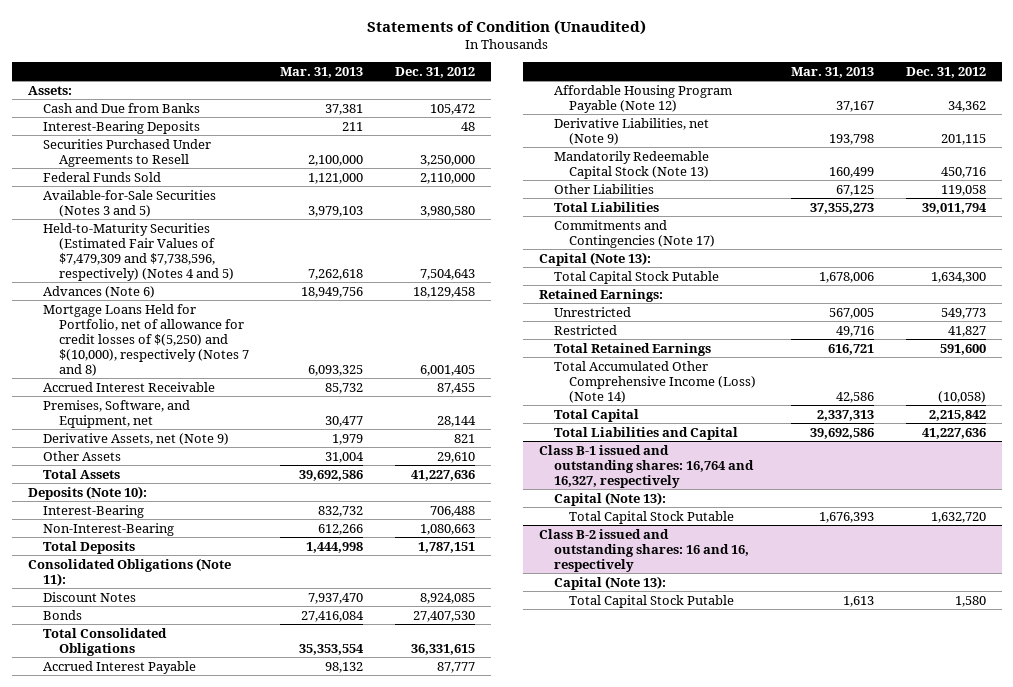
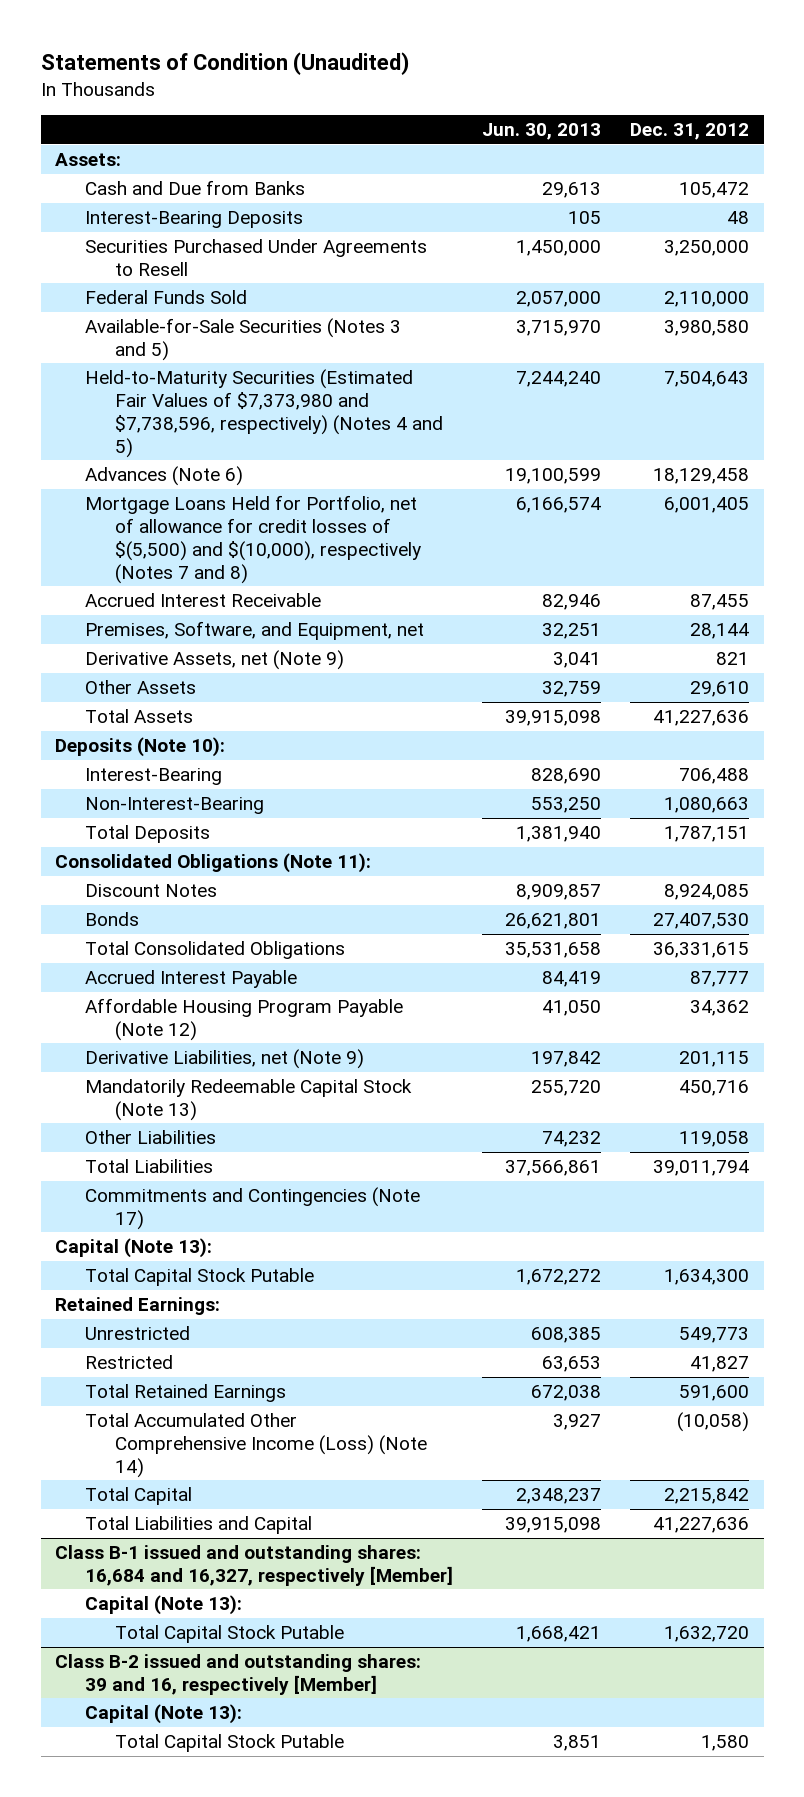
[280,66,364,78] Mar. 31, 2013 -> none
none -> [482,123,602,141] Jun. 30, 2013
[43,222,234,281] Held-to-Maturity Securities (Estimated Fair Values of $7,479,309 and $7,738,596, respectively) (Notes 4 and 5) -> [84,369,443,458] Held-to-Maturity Securities (Estimated Fair Values of $7,373,980 and $7,738,596, respectively) (Notes 4 and 5)
[43,303,249,376] Mortgage Loans Held for Portfolio, net of allowance for credit losses of $(5,250) and $(10,000), respectively (Notes 7 and 8) -> [84,495,421,584] Mortgage Loans Held for Portfolio, net of allowance for credit losses of $(5,500) and $(10,000), respectively (Notes 7 and 8)
[538,444,755,488] Class B-1 issued and outstanding shares: 16,764 and 16,327, respectively -> [55,1545,453,1586] Class B-1 issued and outstanding shares: 16,684 and 16,327, respectively [Member]
[538,528,750,572] Class B-2 issued and outstanding shares: 16 and 16, respectively -> [55,1654,422,1695] Class B-2 issued and outstanding shares: 39 and 16, respectively [Member]

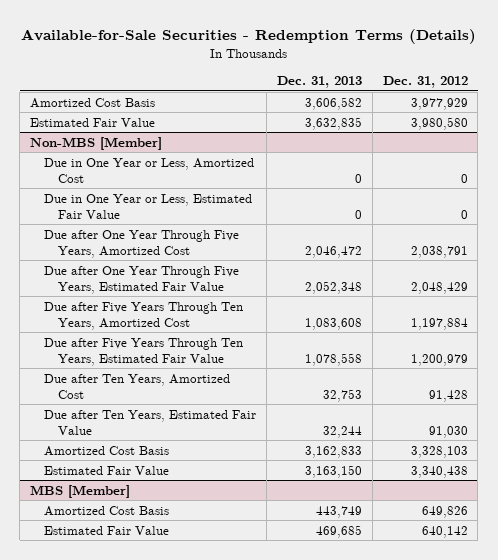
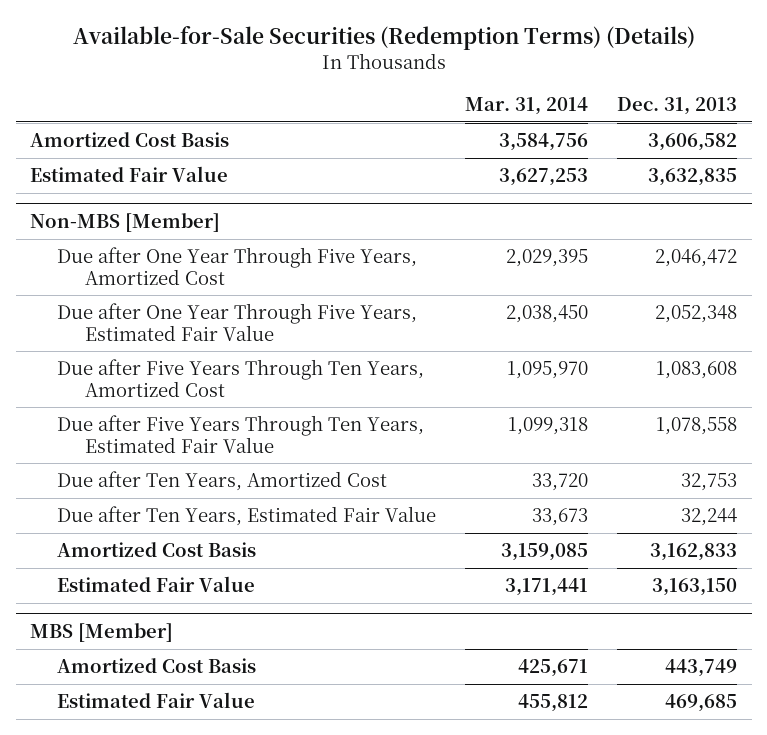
[20,29,476,45] Available-for-Sale Securities - Redemption Terms (Details) -> [72,26,695,51] Available-for-Sale Securities (Redemption Terms) (Details)
[382,76,468,89] Dec. 31, 2012 -> none
none -> [465,96,589,115] Mar. 31, 2014
[44,157,255,183] Due in One Year or Less, Amortized Cost -> none
[44,193,253,219] Due in One Year or Less, Estimated Fair Value -> none

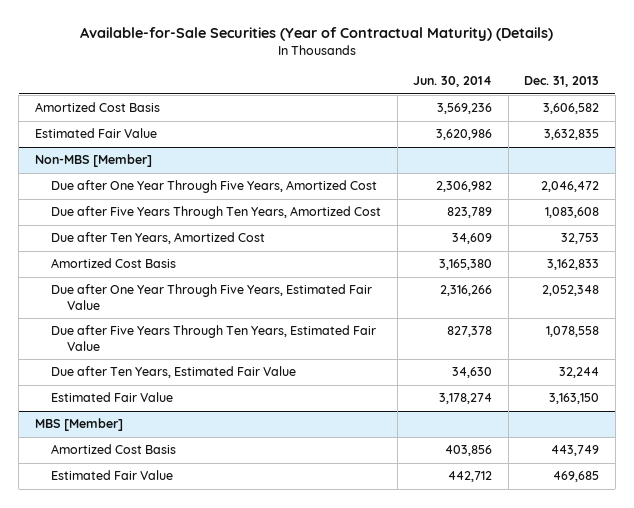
[72,26,695,51] Available-for-Sale Securities (Redemption Terms) (Details) -> [79,27,553,42] Available-for-Sale Securities (Year of Contractual Maturity) (Details)
[465,96,589,115] Mar. 31, 2014 -> none
none -> [413,76,493,88] Jun. 30, 2014
[57,303,418,341] Due after One Year Through Five Years, Estimated Fair Value -> [51,284,373,311] Due after One Year Through Five Years, Estimated Fair Value
[57,415,425,453] Due after Five Years Through Ten Years, Estimated Fair Value -> [51,325,377,352] Due after Five Years Through Ten Years, Estimated Fair Value
[57,506,437,527] Due after Ten Years, Estimated Fair Value -> [51,366,297,379] Due after Ten Years, Estimated Fair Value

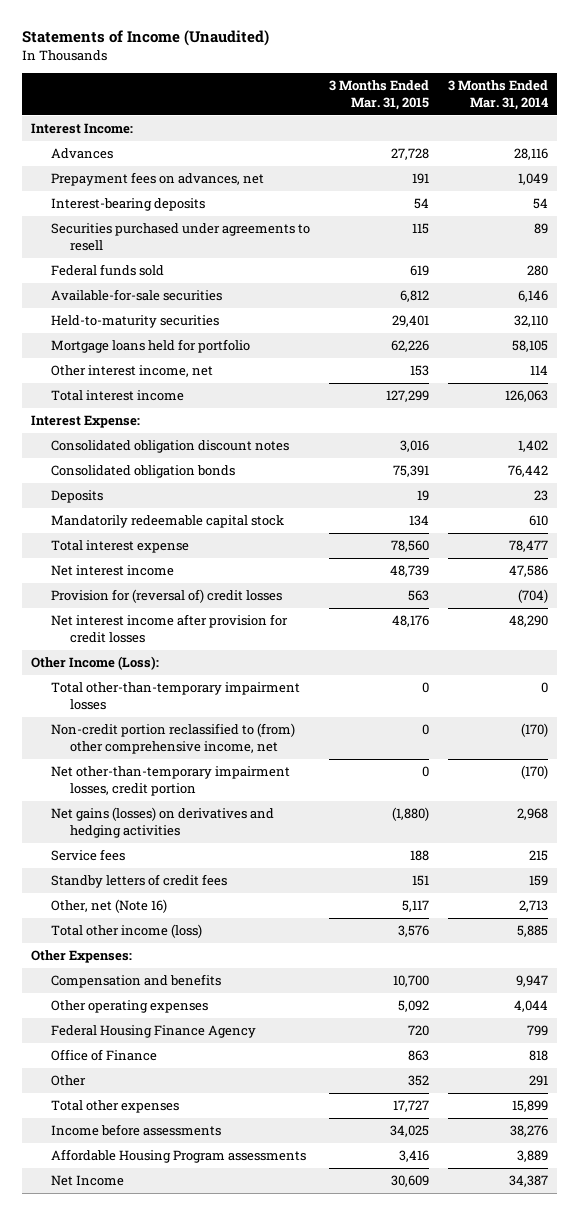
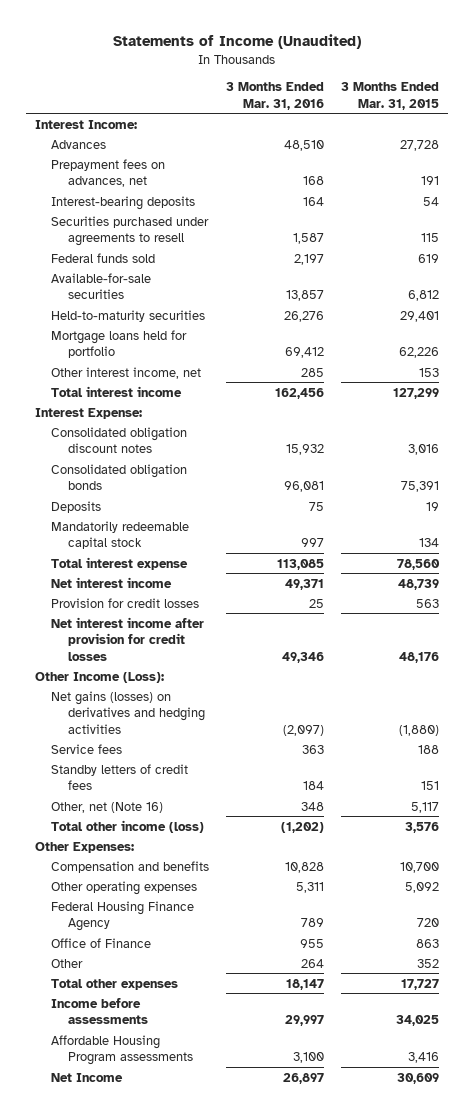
[447,80,548,110] 3 Months Ended Mar. 31, 2014 -> none
none -> [226,82,325,110] 3 Months Ended Mar. 31, 2016
[50,589,282,604] Provision for (reversal of) credit losses -> [51,597,200,608] Provision for credit losses
[50,682,300,710] Total other-than-temporary impairment losses -> none
[50,723,295,754] Non-credit portion reclassified to (from) other comprehensive income, net -> none
[50,766,290,796] Net other-than-temporary impairment losses, credit portion -> none

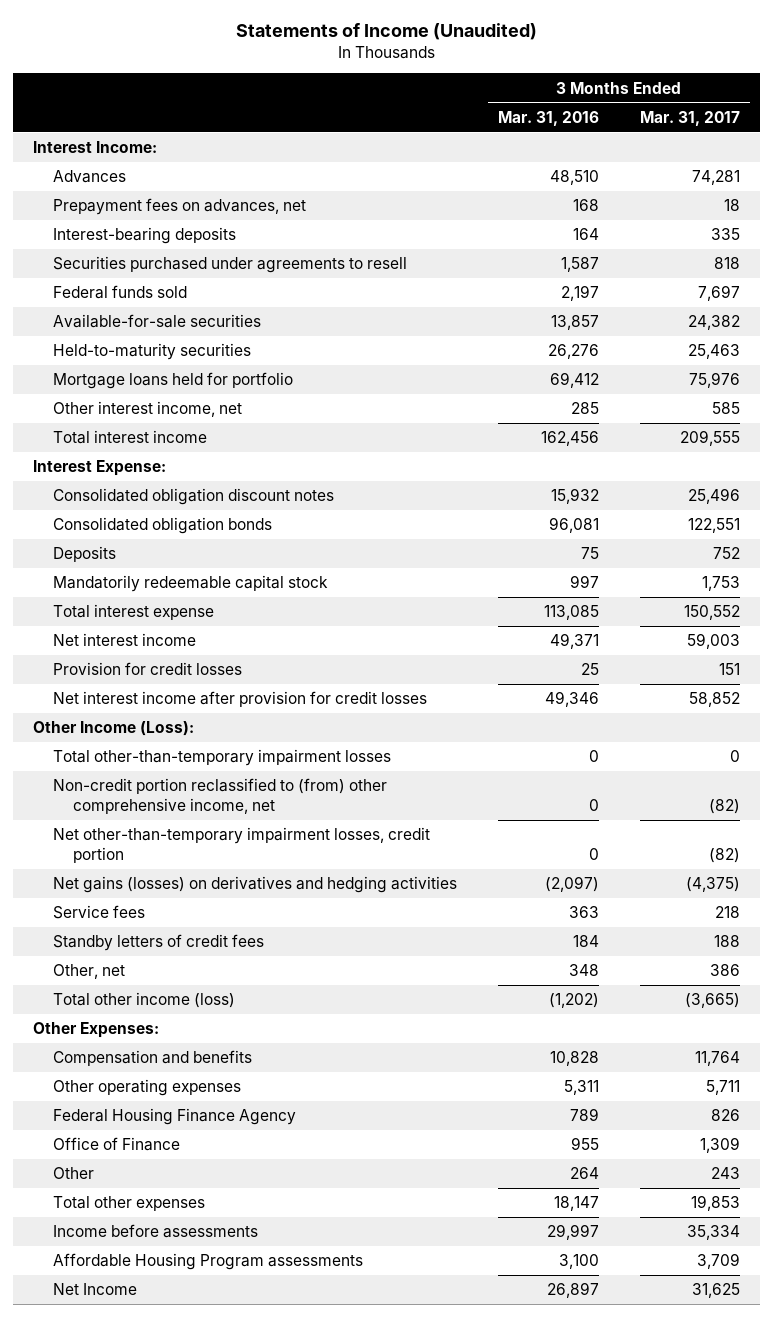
[341,82,440,110] 3 Months Ended Mar. 31, 2015 -> none
none -> [639,110,740,126] Mar. 31, 2017
none -> [53,749,392,767] Total other-than-temporary impairment losses
none -> [53,778,388,814] Non-credit portion reclassified to (from) other comprehensive income, net
none -> [53,827,431,863] Net other-than-temporary impairment losses, credit portion
[51,801,164,813] Other, net (Note 16) -> [53,964,126,980] Other, net

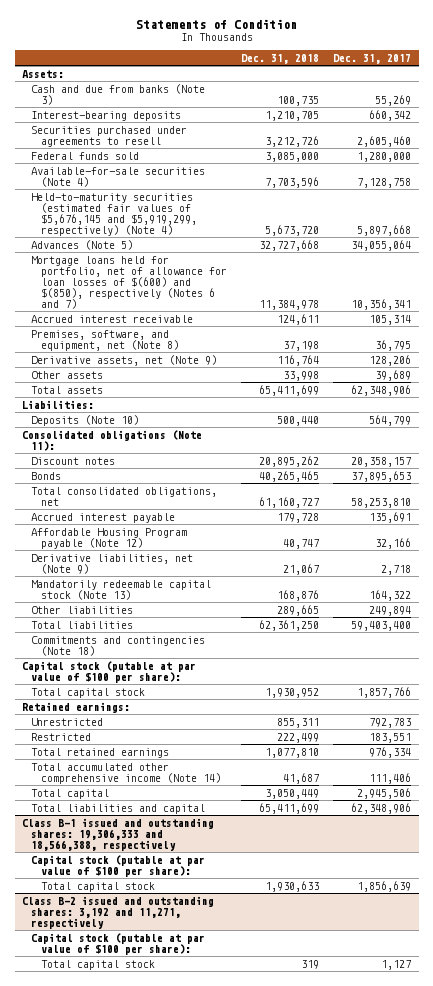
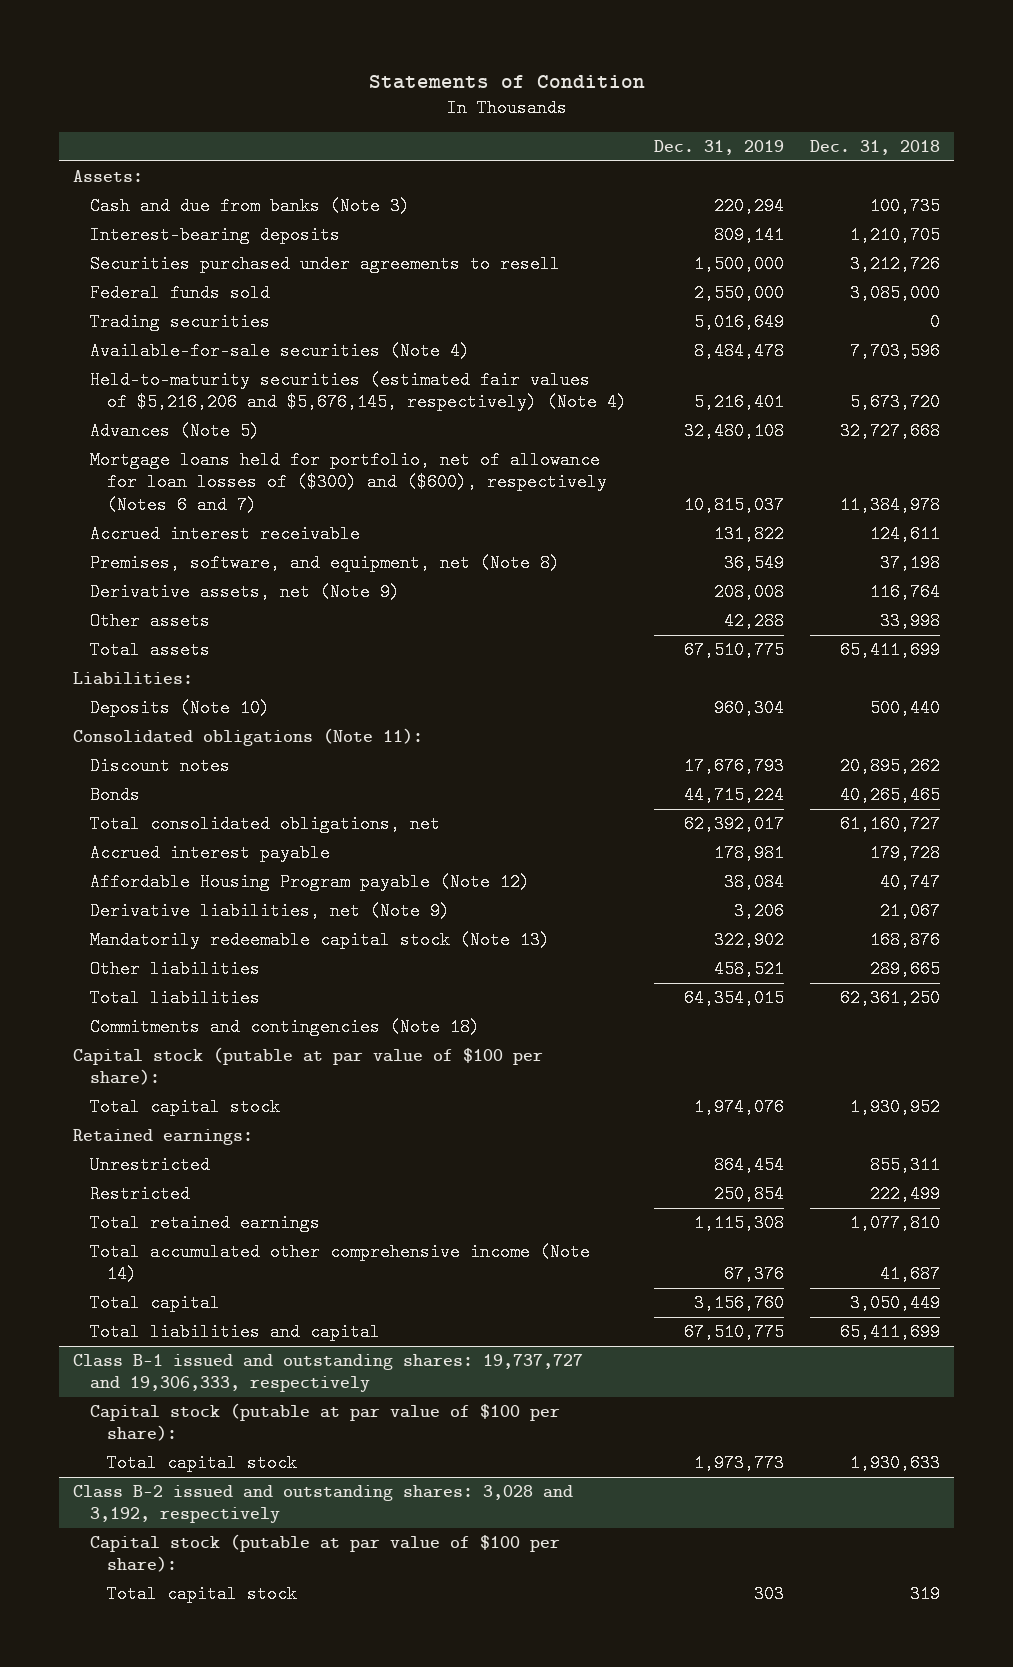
[333,54,412,65] Dec. 31, 2017 -> none
none -> [653,139,784,155] Dec. 31, 2019
none -> [89,313,270,332] Trading securities
[31,192,197,237] Held-to-maturity securities (estimated fair values of $5,676,145 and $5,919,299, respectively) (Note 4) -> [89,371,627,412] Held-to-maturity securities (estimated fair values of $5,216,206 and $5,676,145, respectively) (Note 4)
[31,255,227,310] Mortgage loans held for portfolio, net of allowance for loan losses of $(600) and $(850), respectively (Notes 6 and 7) -> [89,451,607,514] Mortgage loans held for portfolio, net of allowance for loan losses of ($300) and ($600), respectively (Notes 6 and 7)
[21,817,214,851] Class B-1 issued and outstanding shares: 19,306,333 and 18,566,388, respectively -> [72,1354,583,1393] Class B-1 issued and outstanding shares: 19,737,727 and 19,306,333, respectively
[21,895,214,929] Class B-2 issued and outstanding shares: 3,192 and 11,271, respectively -> [72,1485,573,1524] Class B-2 issued and outstanding shares: 3,028 and 3,192, respectively

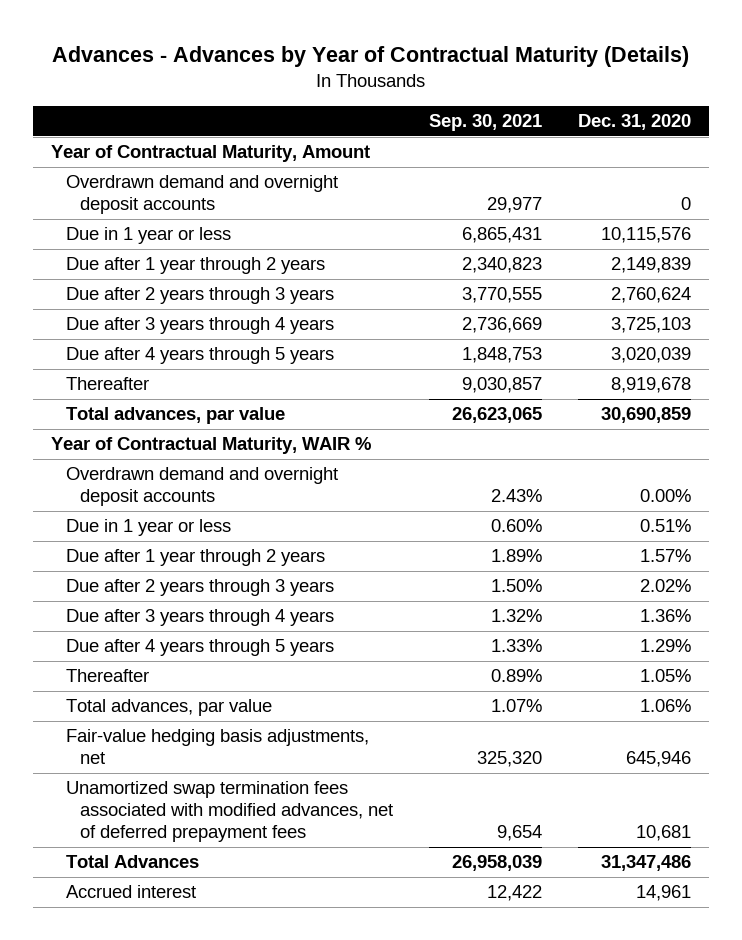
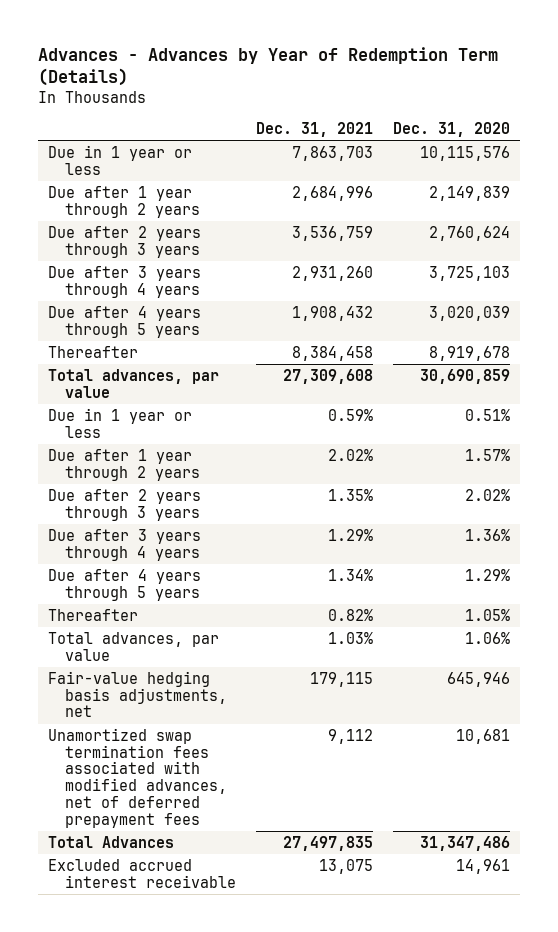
[52,45,690,67] Advances - Advances by Year of Contractual Maturity (Details) -> [38,46,499,87] Advances - Advances by Year of Redemption Term (Details)
[429,114,543,132] Sep. 30, 2021 -> none
none -> [255,122,373,138] Dec. 31, 2021
[51,145,371,163] Year of Contractual Maturity, Amount -> none
[65,175,338,215] Overdrawn demand and overnight deposit accounts -> none
[51,437,372,455] Year of Contractual Maturity, WAIR % -> none
[65,467,338,507] Overdrawn demand and overnight deposit accounts -> none
[65,885,196,899] Accrued interest -> [48,858,236,888] Excluded accrued interest receivable

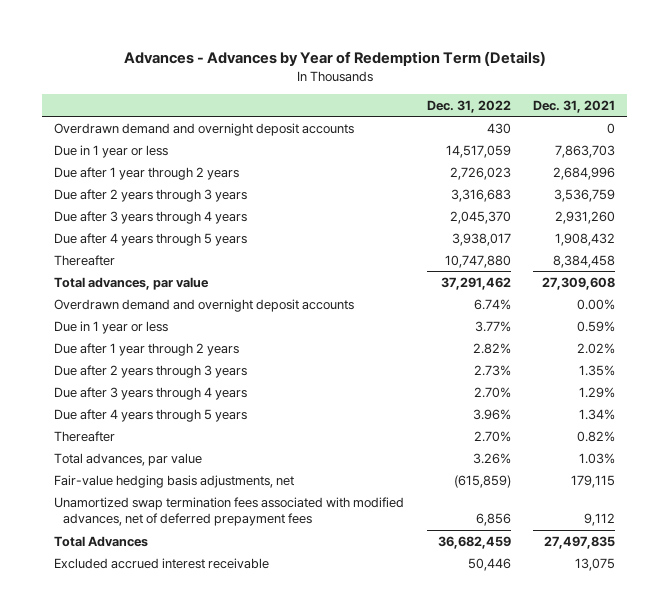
[393,122,511,138] Dec. 31, 2020 -> none
none -> [426,99,511,113] Dec. 31, 2022
none -> [53,122,354,136] Overdrawn demand and overnight deposit accounts
none -> [53,298,354,312] Overdrawn demand and overnight deposit accounts

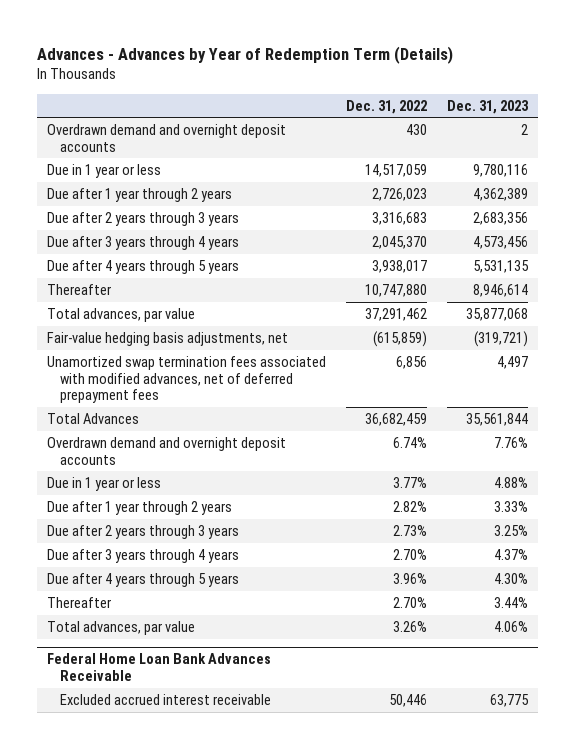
[533,99,616,113] Dec. 31, 2021 -> none
none -> [446,99,529,114] Dec. 31, 2023
[53,474,294,488] Fair-value hedging basis adjustments, net -> [47,331,289,346] Fair-value hedging basis adjustments, net
[53,496,404,527] Unamortized swap termination fees associated with modified advances, net of deferred prepayment fees -> [47,355,327,404] Unamortized swap termination fees associated with modified advances, net of deferred prepayment fees
[53,535,148,547] Total Advances -> [47,412,140,424] Total Advances
none -> [47,653,272,682] Federal Home Loan Bank Advances Receivable

